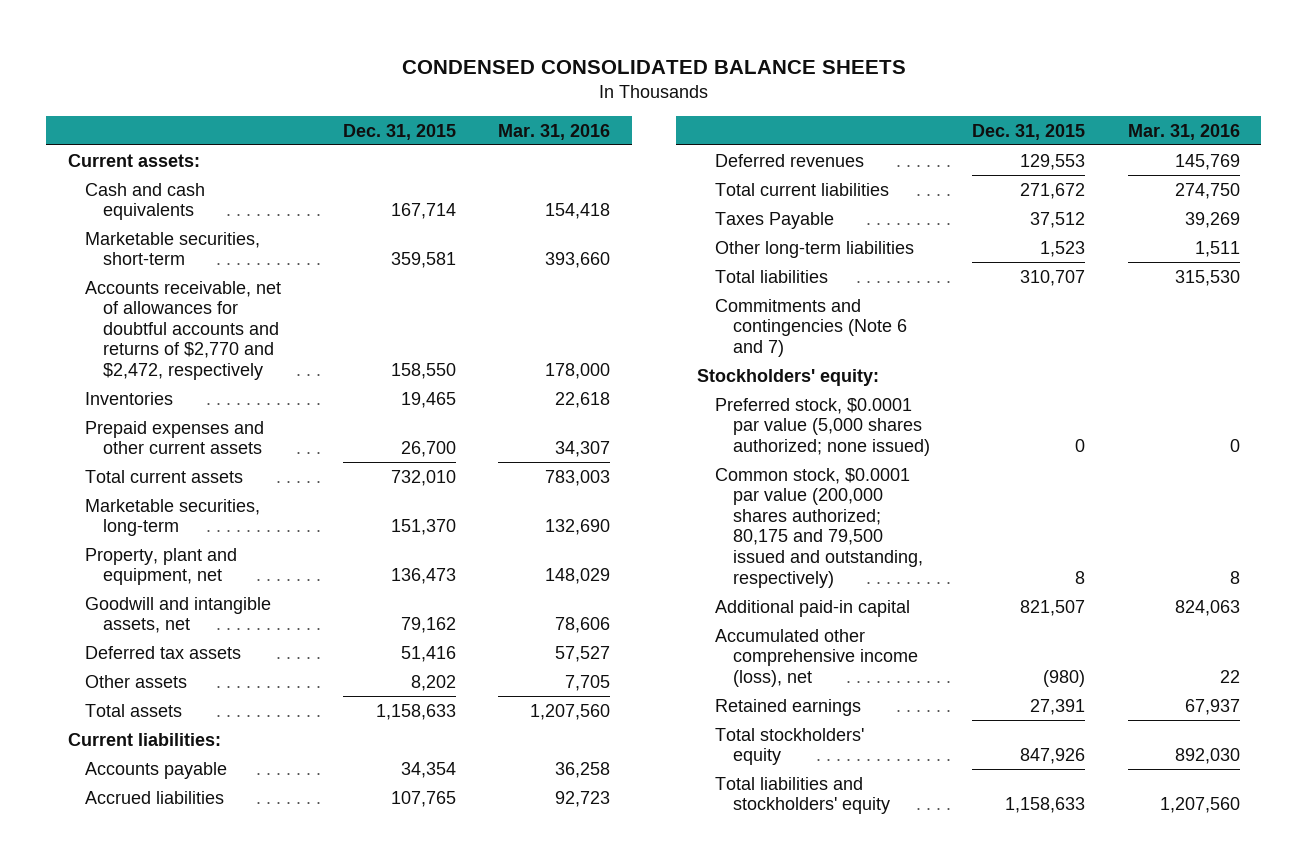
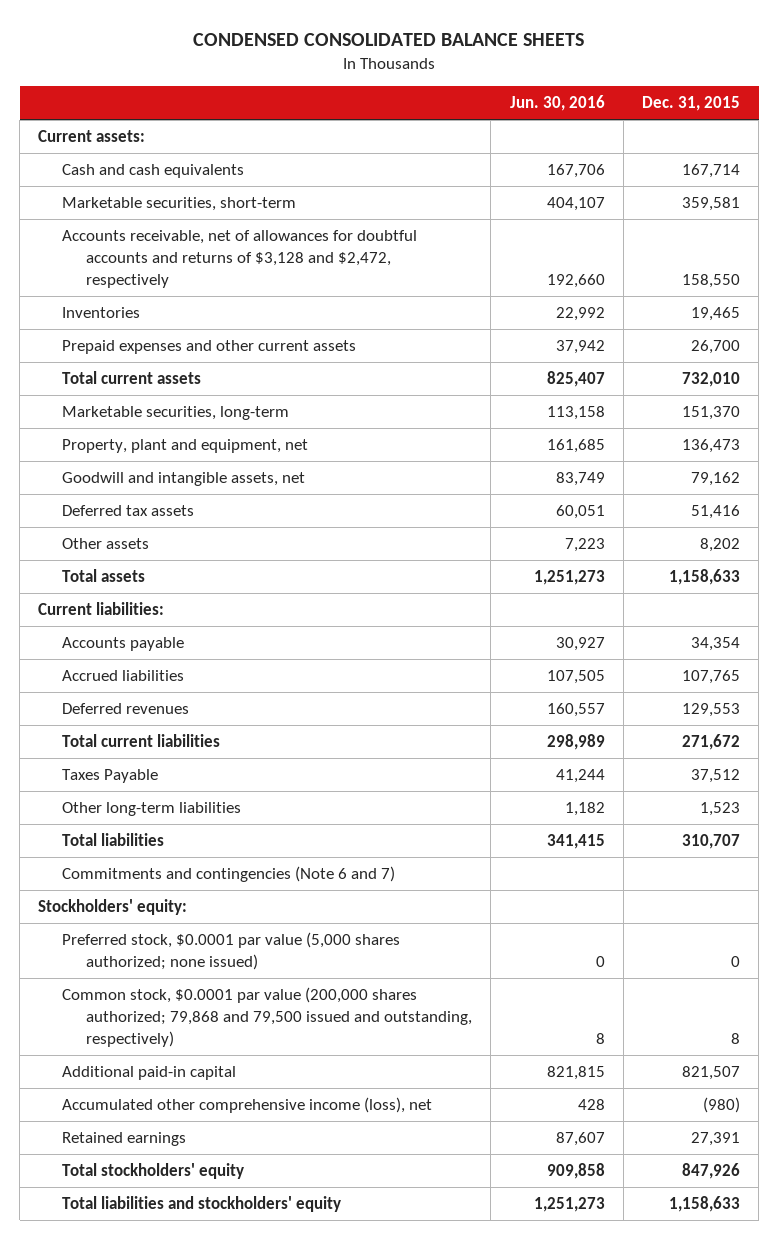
[498,123,611,140] Mar. 31, 2016 -> none
none -> [509,94,605,111] Jun. 30, 2016
[85,280,282,380] Accounts receivable, net of allowances for doubtful accounts and returns of $2,770 and $2,472, respectively -> [62,230,418,288] Accounts receivable, net of allowances for doubtful accounts and returns of $3,128 and $2,472, respectively
[714,467,923,588] Common stock, $0.0001 par value (200,000 shares authorized; 80,175 and 79,500 issued and outstanding, respectively) -> [62,987,473,1047] Common stock, $0.0001 par value (200,000 shares authorized; 79,868 and 79,500 issued and outstanding, respectively)

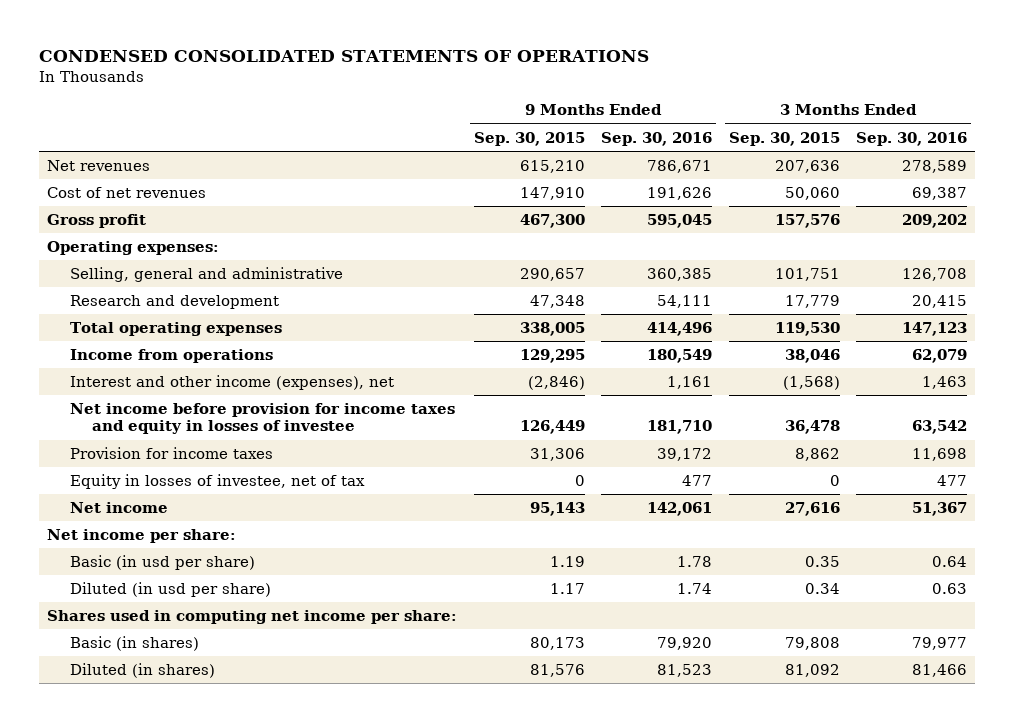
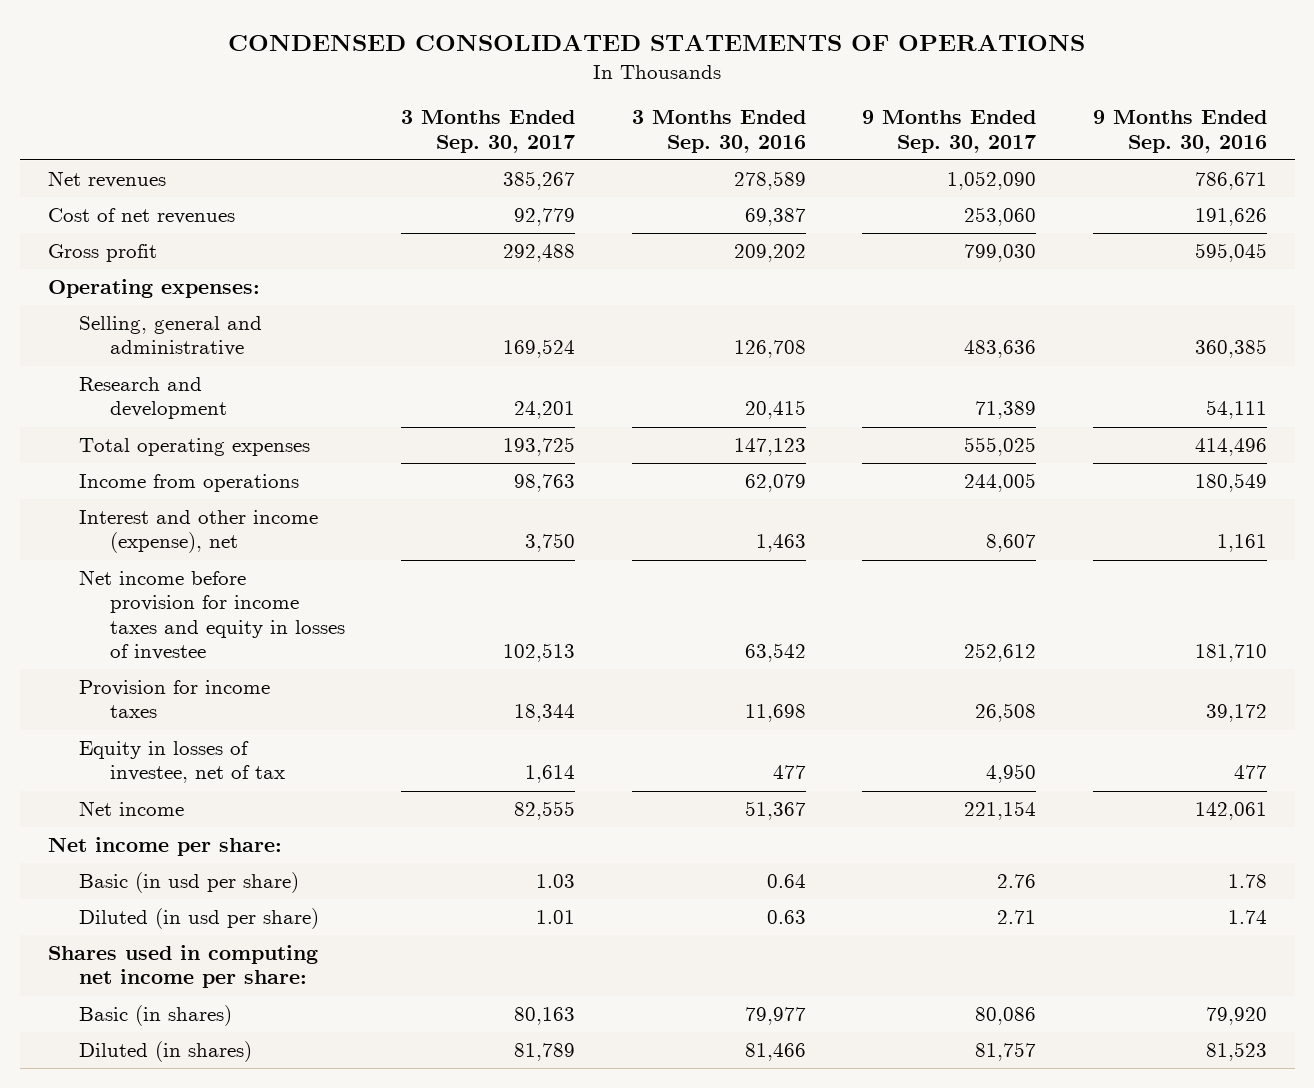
[473,131,585,146] Sep. 30, 2015 -> none
[728,131,840,146] Sep. 30, 2015 -> none
none -> [401,110,576,153] 3 Months Ended Sep. 30, 2017
none -> [862,110,1037,153] 9 Months Ended Sep. 30, 2017
[69,375,394,391] Interest and other income (expenses), net -> [78,510,318,554] Interest and other income (expense), net

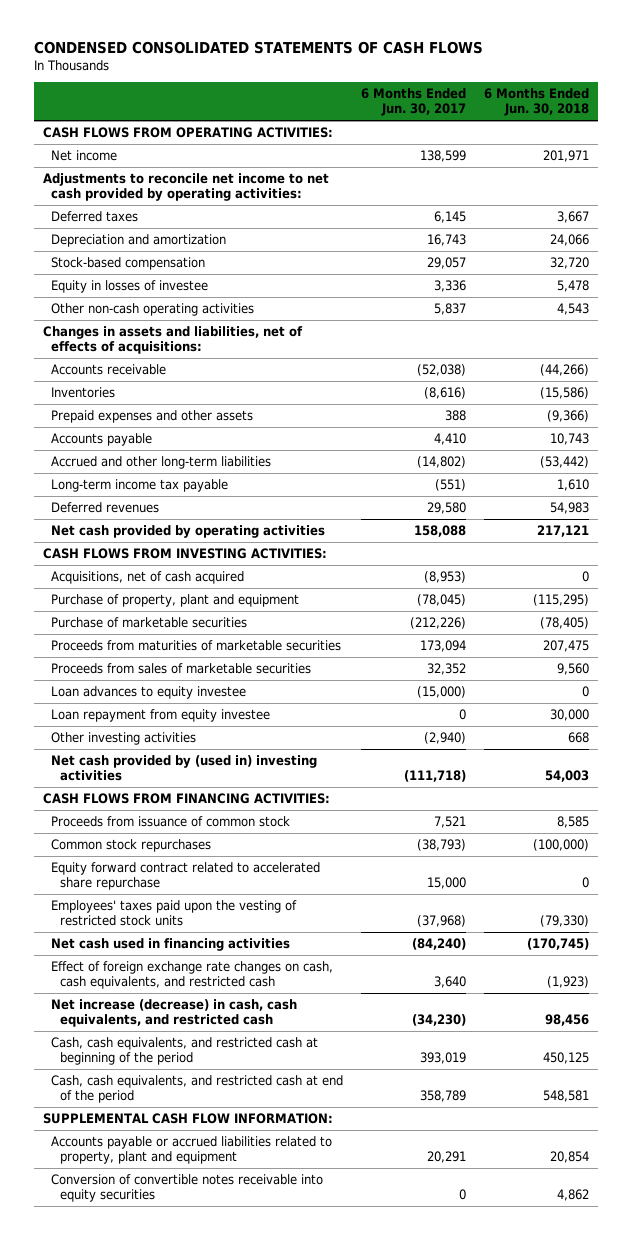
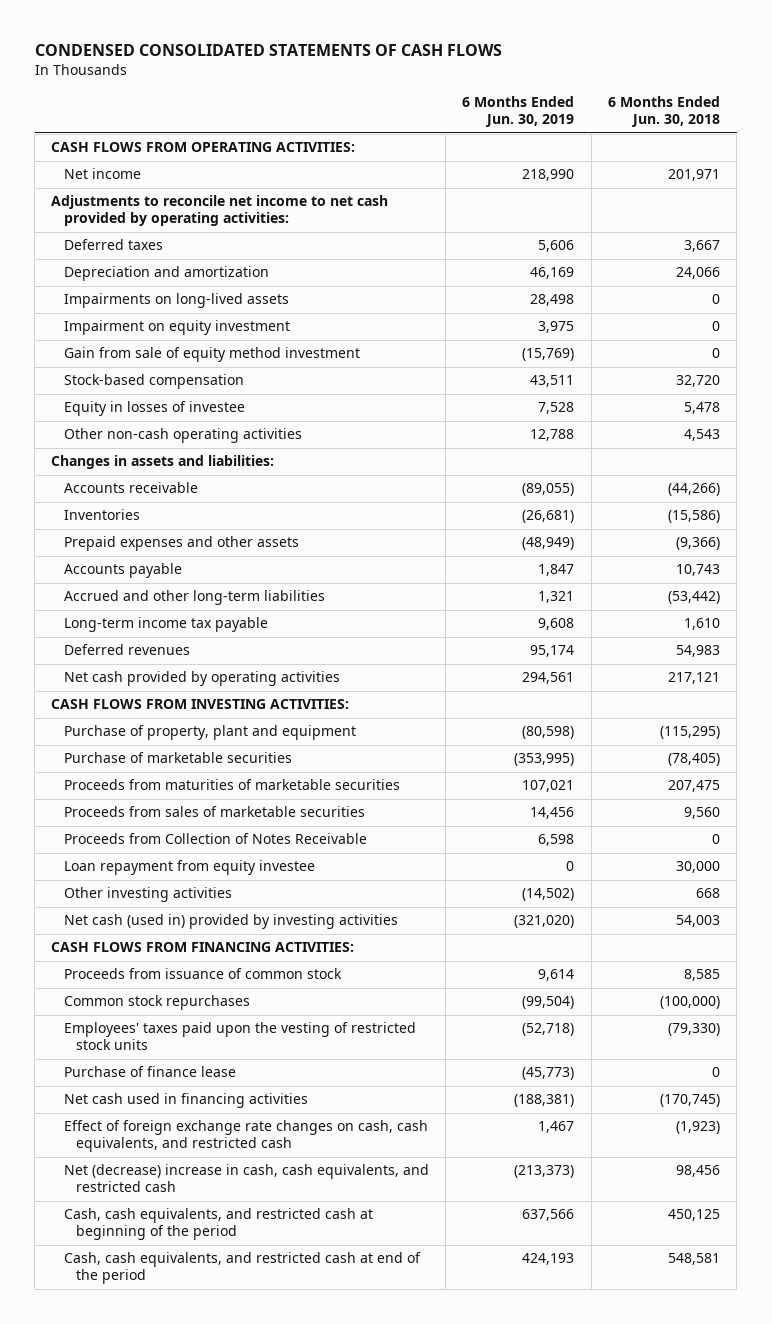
[361,88,467,117] 6 Months Ended Jun. 30, 2017 -> none
none -> [462,96,575,128] 6 Months Ended Jun. 30, 2019
none -> [63,293,289,309] Impairments on long-lived assets
none -> [63,320,290,336] Impairment on equity investment
none -> [63,347,360,363] Gain from sale of equity method investment
[42,326,303,354] Changes in assets and liabilities, net of effects of acquisitions: -> [51,455,275,470] Changes in assets and liabilities:
[51,571,245,585] Acquisitions, net of cash acquired -> none
[51,686,247,700] Loan advances to equity investee -> none
none -> [63,833,367,845] Proceeds from Collection of Notes Receivable
[51,755,318,781] Net cash provided by (used in) investing activities -> [63,914,398,930] Net cash (used in) provided by investing activities
[51,862,321,890] Equity forward contract related to accelerated share repurchase -> none
none -> [63,1066,236,1078] Purchase of finance lease
[51,999,298,1027] Net increase (decrease) in cash, cash equivalents, and restricted cash -> [63,1164,429,1193] Net (decrease) increase in cash, cash equivalents, and restricted cash
[42,1113,333,1125] SUPPLEMENTAL CASH FLOW INFORMATION: -> none
[51,1136,333,1164] Accounts payable or accrued liabilities related to property, plant and equipment -> none
[51,1174,324,1202] Conversion of convertible notes receivable into equity securities -> none

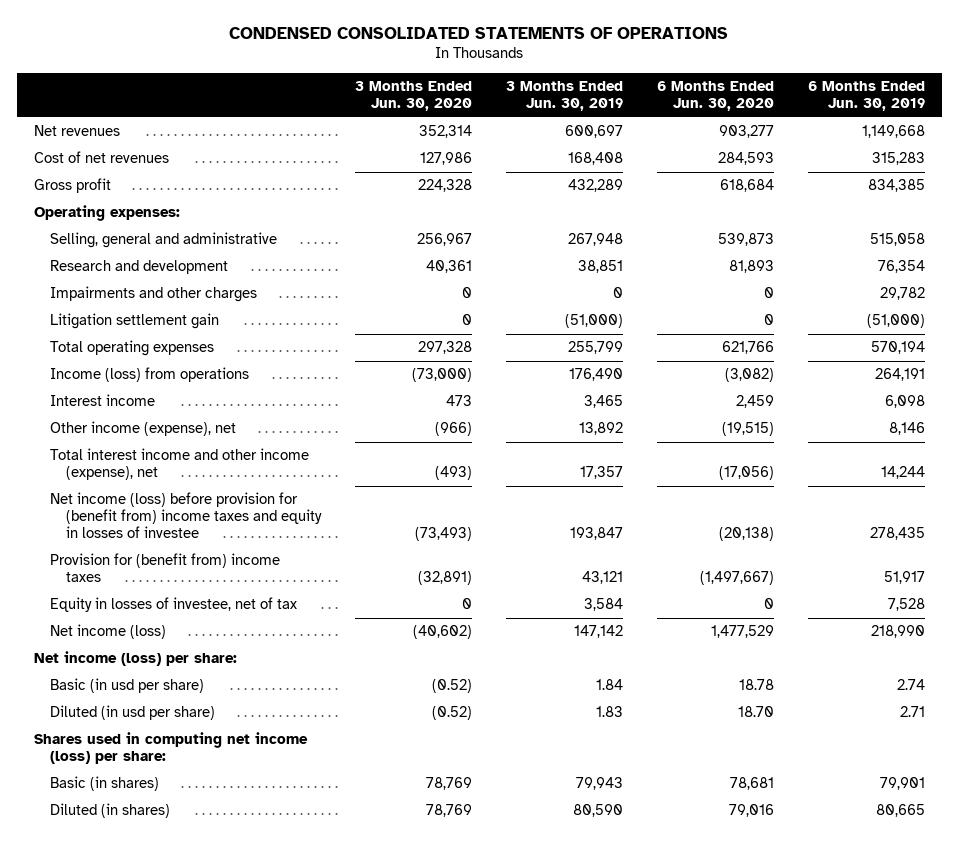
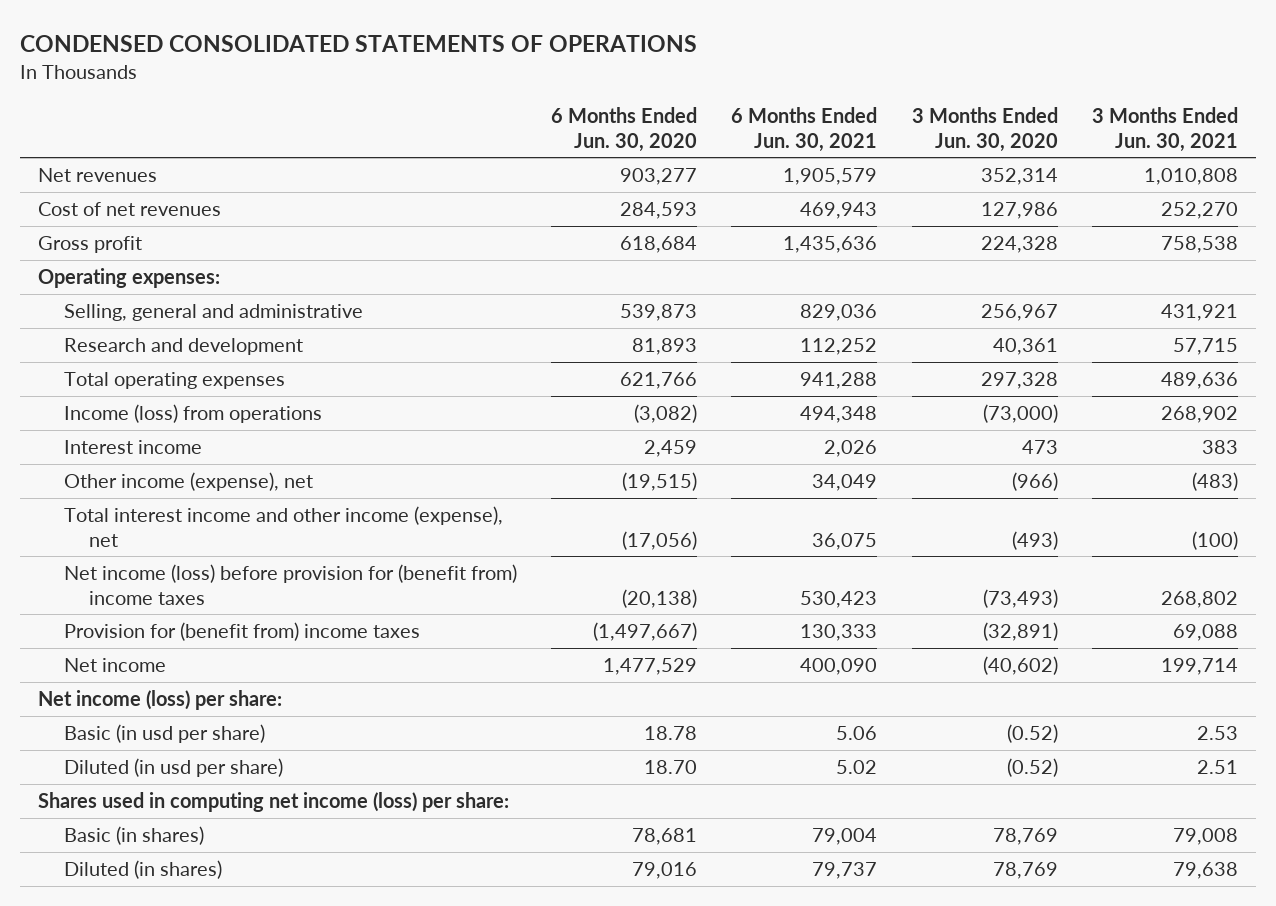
[506,81,624,112] 3 Months Ended Jun. 30, 2019 -> none
[807,81,925,112] 6 Months Ended Jun. 30, 2019 -> none
none -> [731,107,878,152] 6 Months Ended Jun. 30, 2021
none -> [1092,107,1239,152] 3 Months Ended Jun. 30, 2021
[50,286,258,303] Impairments and other charges -> none
[50,313,220,330] Litigation settlement gain -> none
[50,492,323,539] Net income (loss) before provision for (benefit from) income taxes and equity in losses of investee -> [63,564,517,605] Net income (loss) before provision for (benefit from) income taxes
[50,597,298,613] Equity in losses of investee, net of tax -> none
[50,624,167,640] Net income (loss) -> [63,658,166,673] Net income

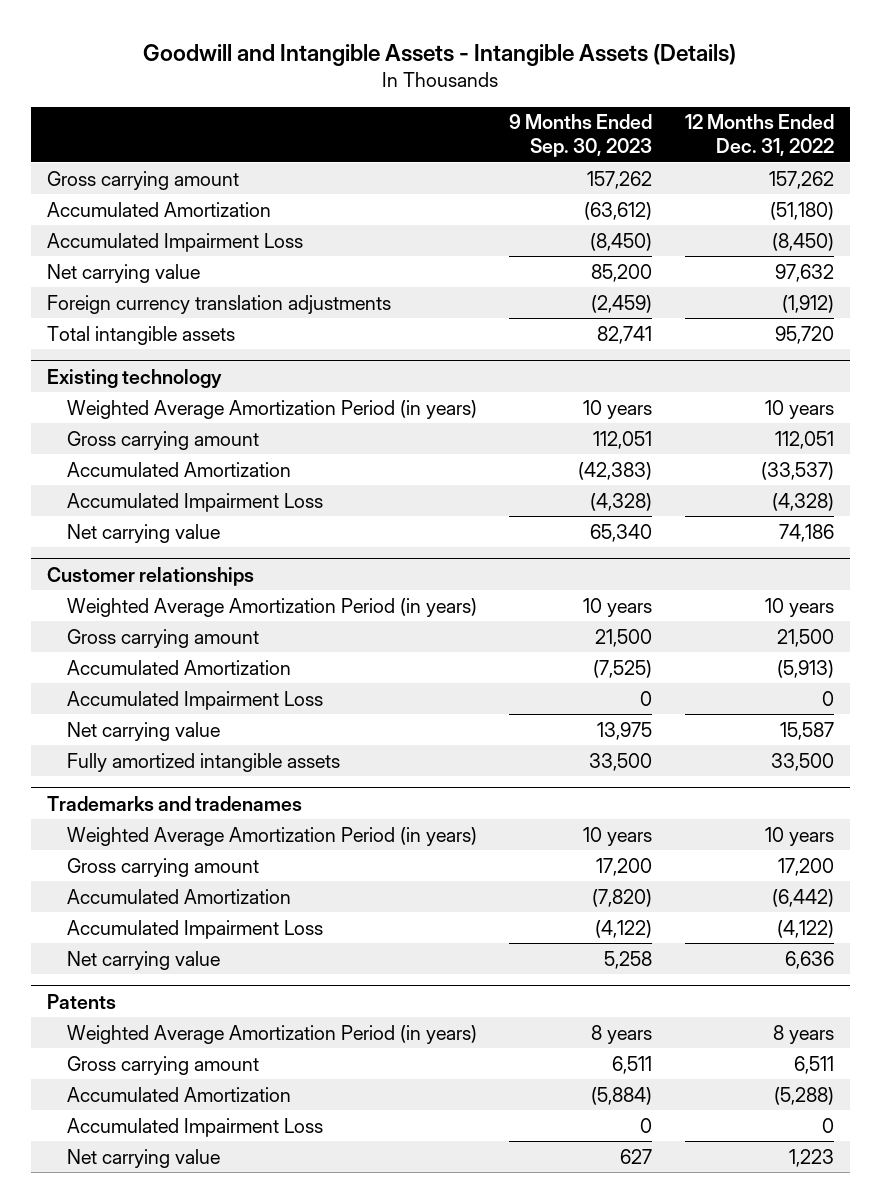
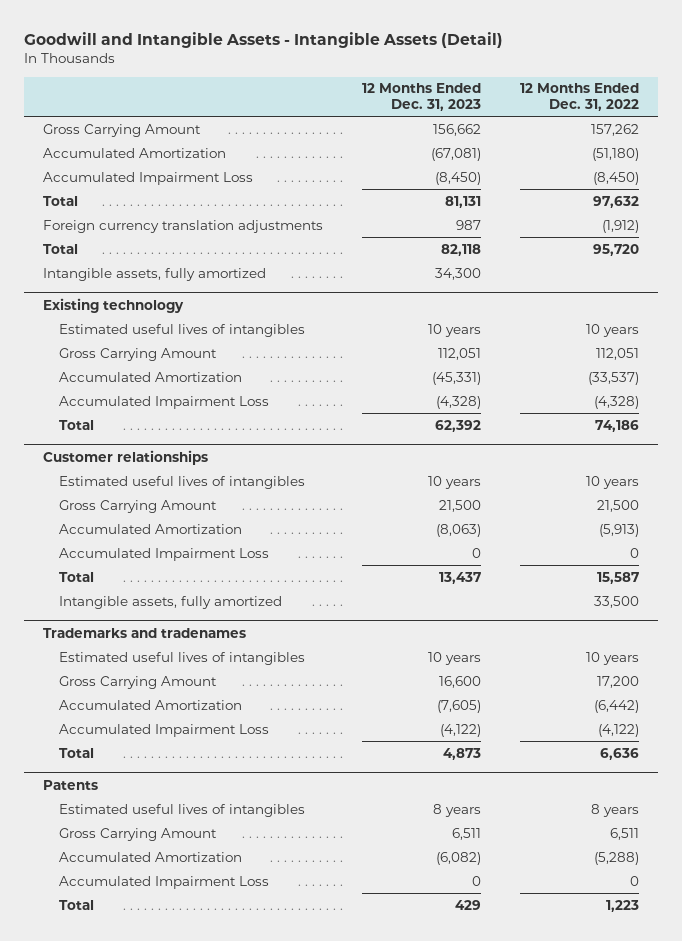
[143,43,737,66] Goodwill and Intangible Assets - Intangible Assets (Details) -> [23,31,503,48] Goodwill and Intangible Assets - Intangible Assets (Detail)
[509,114,653,158] 9 Months Ended Sep. 30, 2023 -> none
none -> [362,83,482,112] 12 Months Ended Dec. 31, 2023
[46,170,239,190] Gross carrying amount -> [43,123,202,137] Gross Carrying Amount
[46,263,200,283] Net carrying value -> [43,195,79,206] Total
[46,325,235,345] Total intangible assets -> [43,243,79,254] Total
none -> [43,267,267,281] Intangible assets, fully amortized
[66,399,477,419] Weighted Average Amortization Period (in years) -> [59,323,306,337] Estimated useful lives of intangibles
[66,430,259,450] Gross carrying amount -> [59,347,218,361] Gross Carrying Amount
[66,523,220,543] Net carrying value -> [59,419,95,430] Total
[66,597,477,617] Weighted Average Amortization Period (in years) -> [59,475,306,489] Estimated useful lives of intangibles
[66,628,259,648] Gross carrying amount -> [59,499,218,513] Gross Carrying Amount
[66,721,220,741] Net carrying value -> [59,571,95,582] Total
[66,752,340,772] Fully amortized intangible assets -> [59,595,283,609] Intangible assets, fully amortized
[66,826,477,846] Weighted Average Amortization Period (in years) -> [59,651,306,665] Estimated useful lives of intangibles
[66,857,259,877] Gross carrying amount -> [59,675,218,689] Gross Carrying Amount
[66,950,220,970] Net carrying value -> [59,747,95,758] Total
[66,1024,477,1044] Weighted Average Amortization Period (in years) -> [59,803,306,817] Estimated useful lives of intangibles
[66,1055,259,1075] Gross carrying amount -> [59,827,218,841] Gross Carrying Amount
[66,1148,220,1168] Net carrying value -> [59,899,95,910] Total

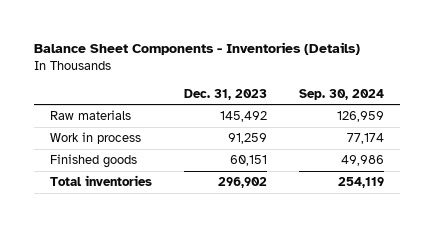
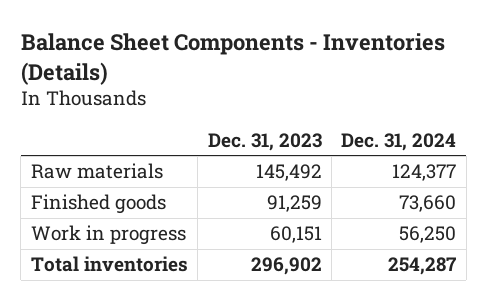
[299,88,385,100] Sep. 30, 2024 -> none
none -> [341,132,457,151] Dec. 31, 2024
[50,132,142,145] Work in process -> [30,194,166,215] Finished goods
[50,154,138,169] Finished goods -> [30,225,186,246] Work in progress

